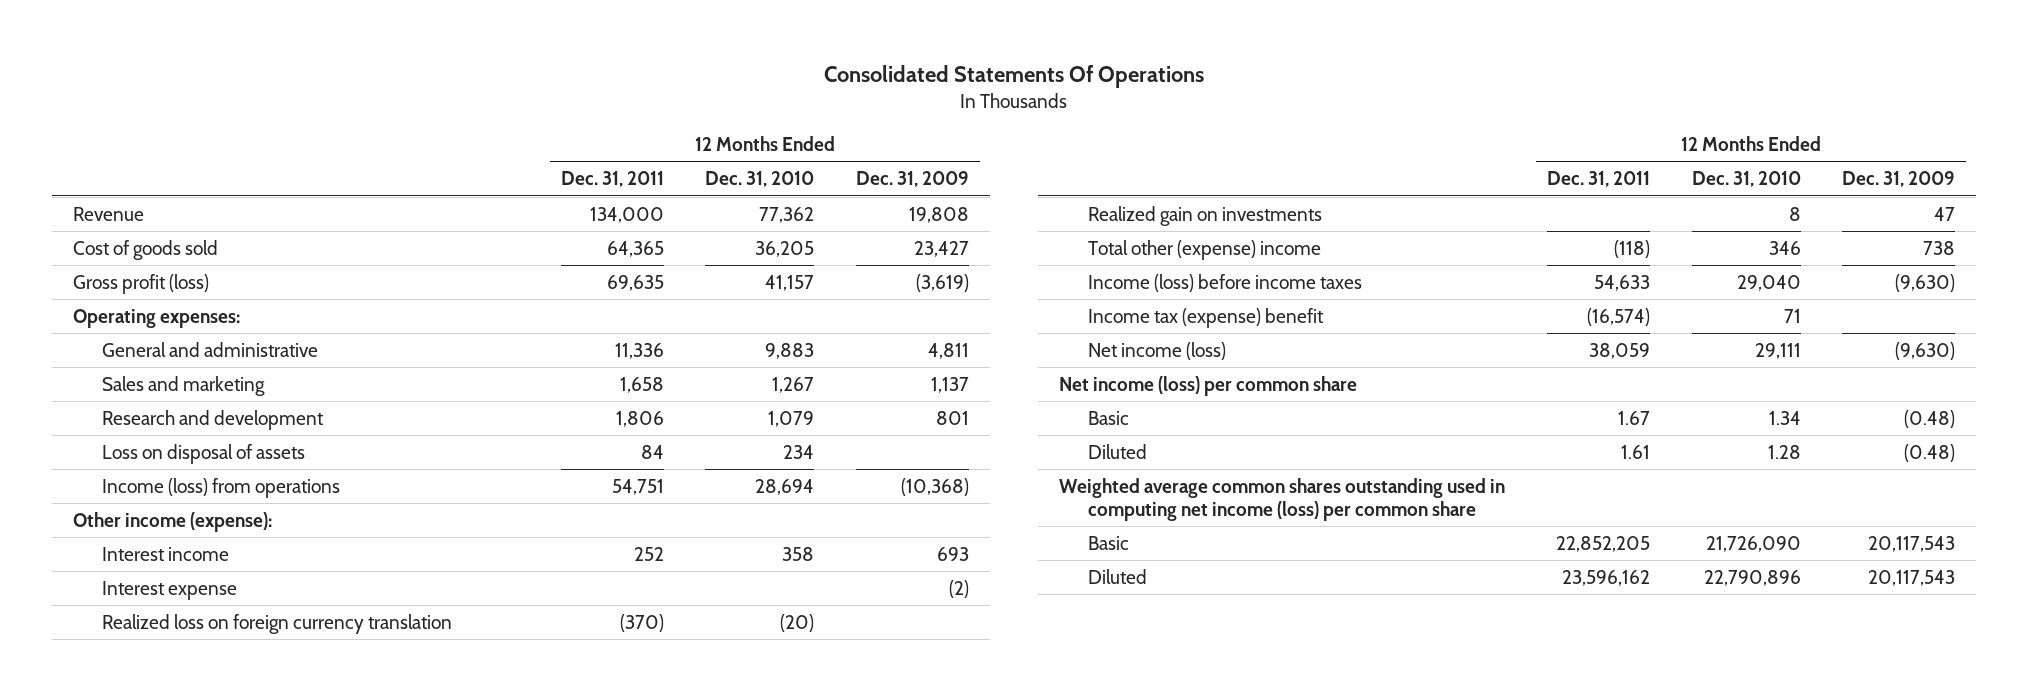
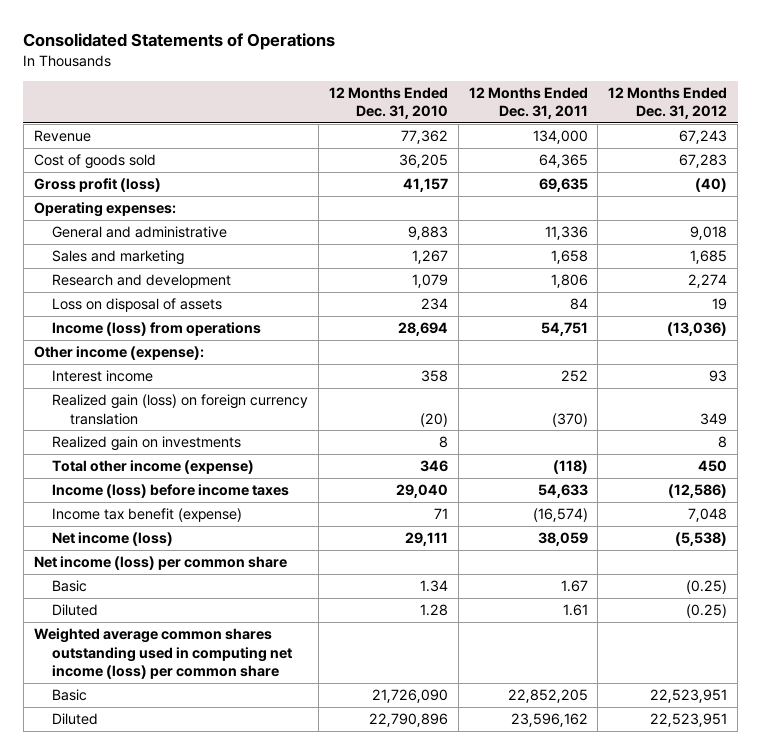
[824,64,1205,88] Consolidated Statements Of Operations -> [23,33,336,51] Consolidated Statements of Operations
[856,171,970,188] Dec. 31, 2009 -> none
none -> [608,86,728,120] 12 Months Ended Dec. 31, 2012
[101,580,237,600] Interest expense -> none
[101,613,452,634] Realized loss on foreign currency translation -> [51,394,308,425] Realized gain (loss) on foreign currency translation
[1087,239,1321,260] Total other (expense) income -> [51,460,254,475] Total other income (expense)
[1087,307,1324,328] Income tax (expense) benefit -> [51,508,242,523] Income tax benefit (expense)

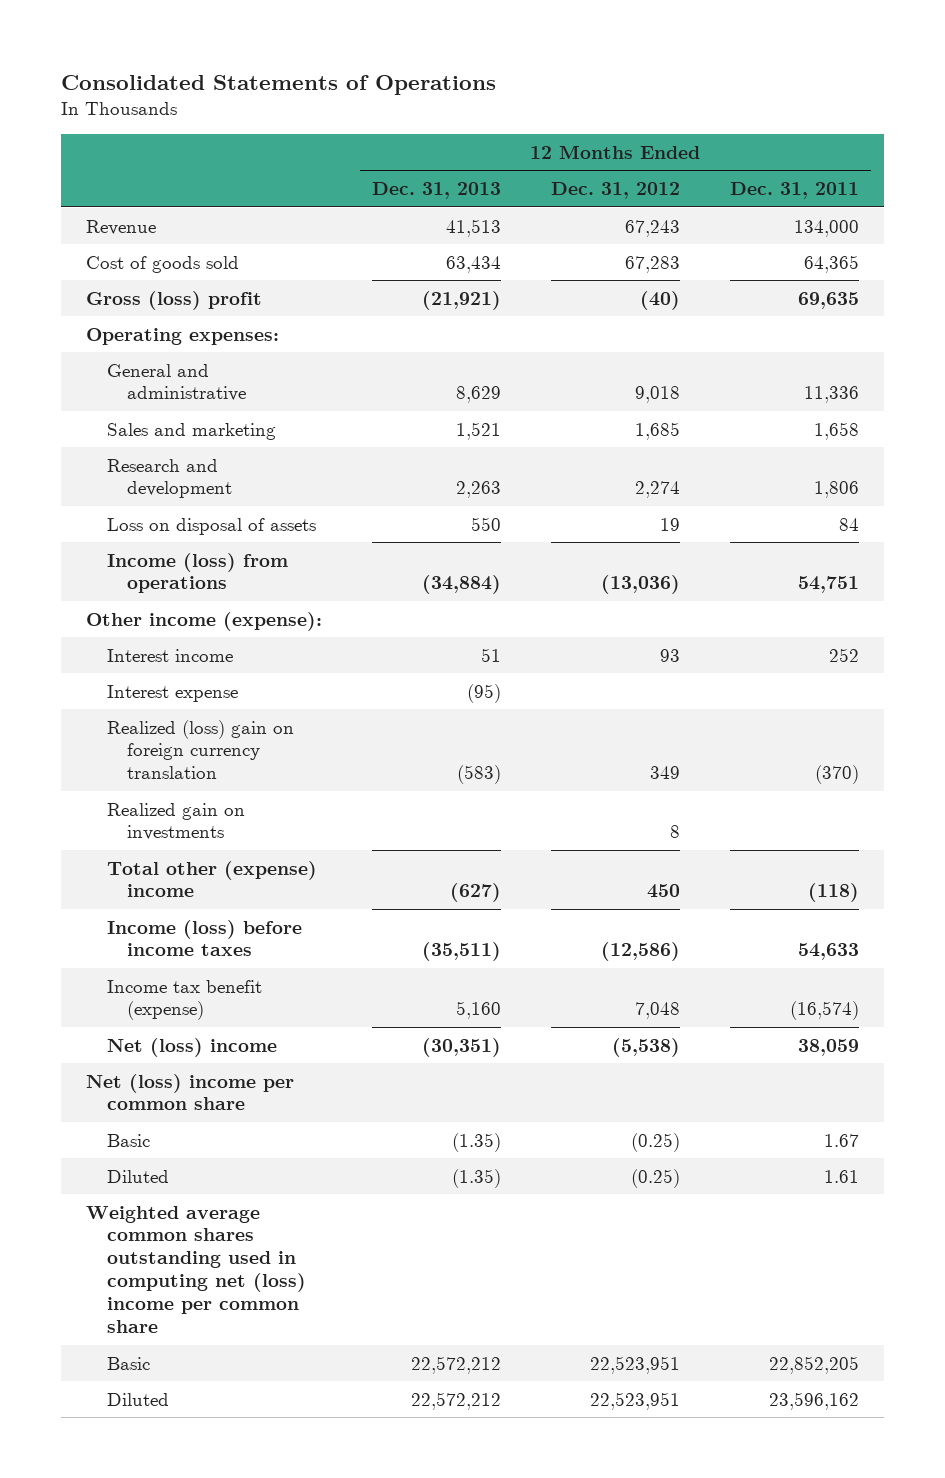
[328,86,448,120] 12 Months Ended Dec. 31, 2010 -> none
none -> [372,182,502,200] Dec. 31, 2013
[33,178,161,193] Gross profit (loss) -> [86,290,263,310] Gross (loss) profit
none -> [106,684,238,702] Interest expense
[51,394,308,425] Realized gain (loss) on foreign currency translation -> [106,719,294,780] Realized (loss) gain on foreign currency translation
[51,460,254,475] Total other income (expense) -> [106,860,317,898] Total other (expense) income
[51,532,173,547] Net income (loss) -> [106,1037,277,1057] Net (loss) income
[33,556,287,571] Net income (loss) per common share -> [86,1073,295,1111] Net (loss) income per common share
[33,628,292,679] Weighted average common shares outstanding used in computing net income (loss) per common share -> [86,1205,306,1333] Weighted average common shares outstanding used in computing net (loss) income per common share

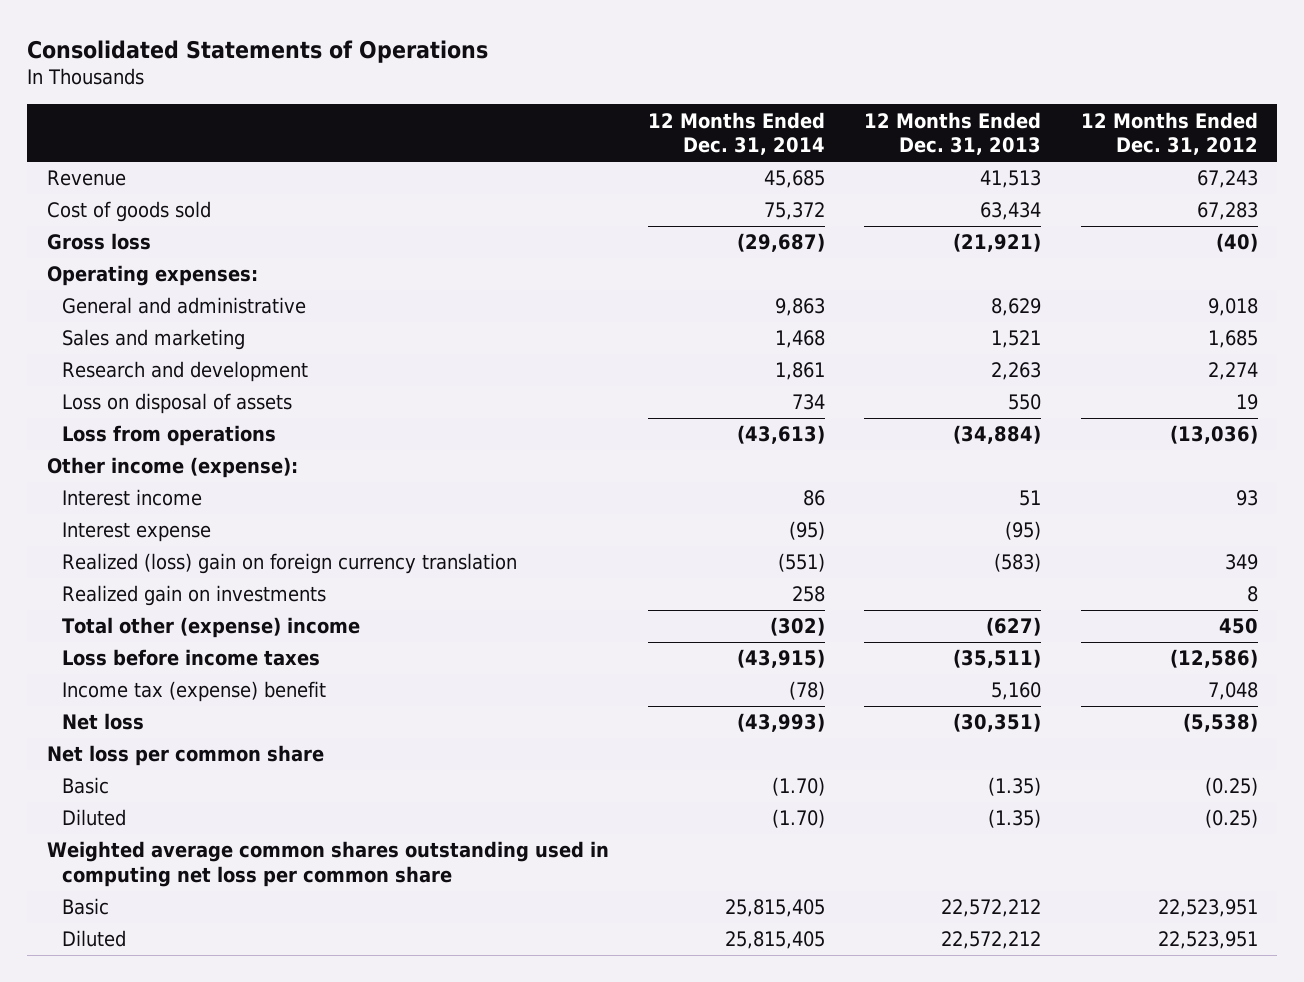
[729,182,859,200] Dec. 31, 2011 -> none
none -> [647,111,825,156] 12 Months Ended Dec. 31, 2014
[86,290,263,310] Gross (loss) profit -> [46,233,151,251] Gross loss
[106,552,288,594] Income (loss) from operations -> [62,425,277,447] Loss from operations
[106,919,302,957] Income (loss) before income taxes -> [62,649,321,667] Loss before income taxes
[106,979,262,1021] Income tax benefit (expense) -> [62,681,327,703] Income tax (expense) benefit
[106,1037,277,1057] Net (loss) income -> [62,713,145,731] Net loss
[86,1073,295,1111] Net (loss) income per common share -> [46,745,324,767] Net loss per common share
[86,1205,306,1333] Weighted average common shares outstanding used in computing net (loss) income per common share -> [46,841,609,888] Weighted average common shares outstanding used in computing net loss per common share

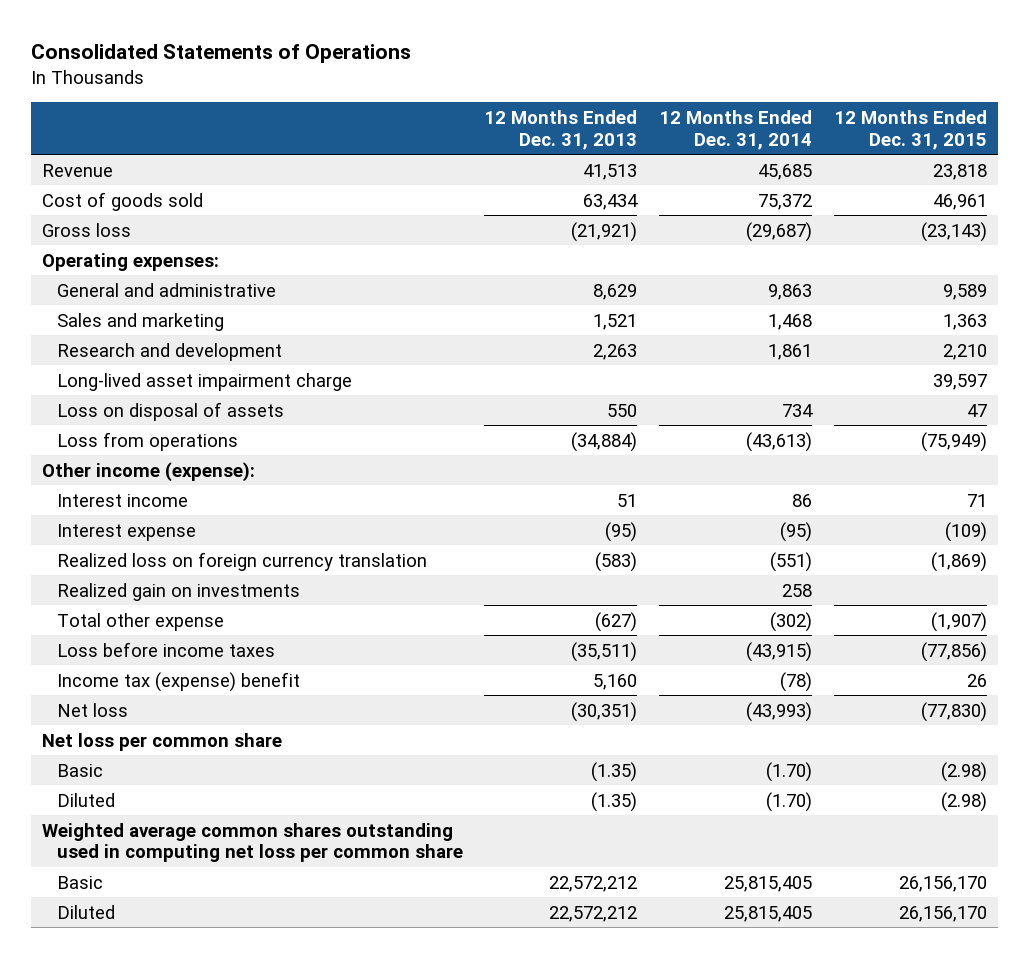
[1080,111,1258,156] 12 Months Ended Dec. 31, 2012 -> none
none -> [833,109,987,150] 12 Months Ended Dec. 31, 2015
none -> [56,372,352,391] Long-lived asset impairment charge
[62,553,518,575] Realized (loss) gain on foreign currency translation -> [56,551,427,571] Realized loss on foreign currency translation
[62,617,361,639] Total other (expense) income -> [56,612,224,631] Total other expense

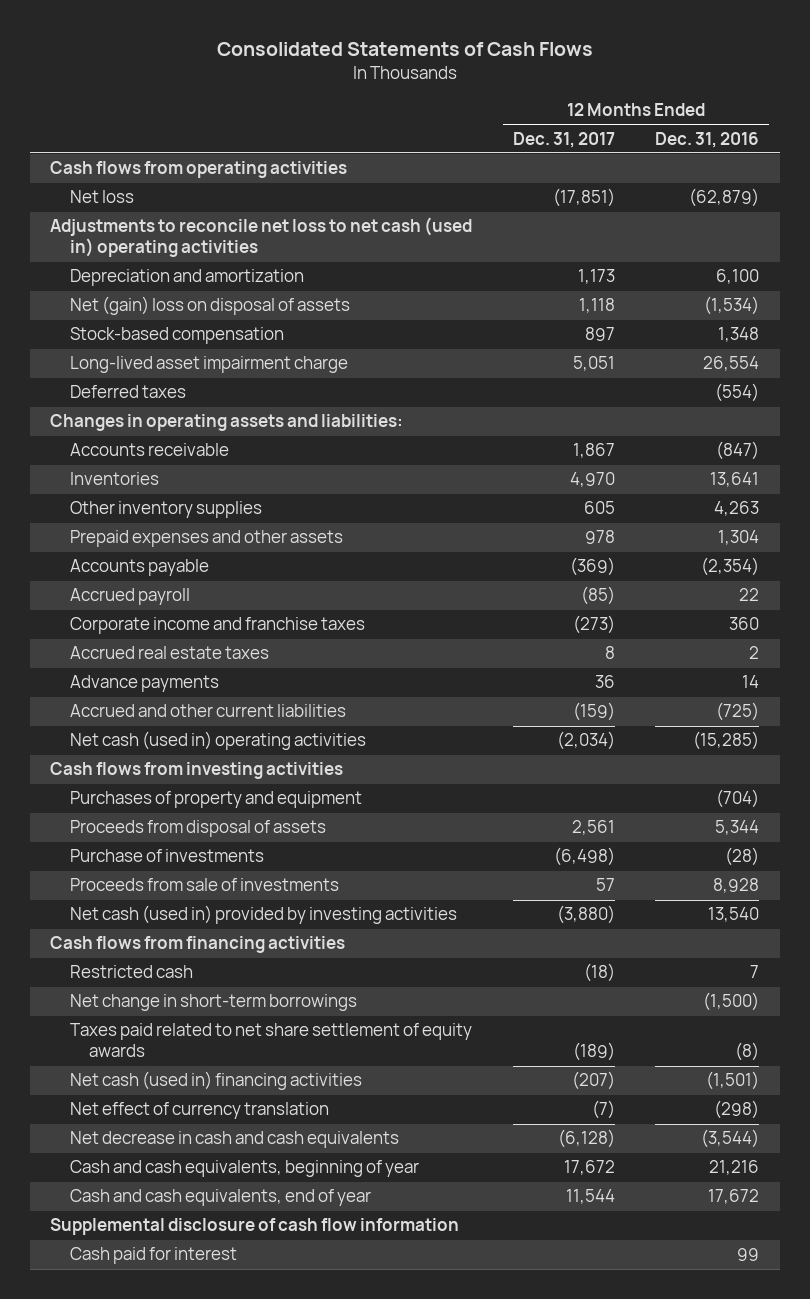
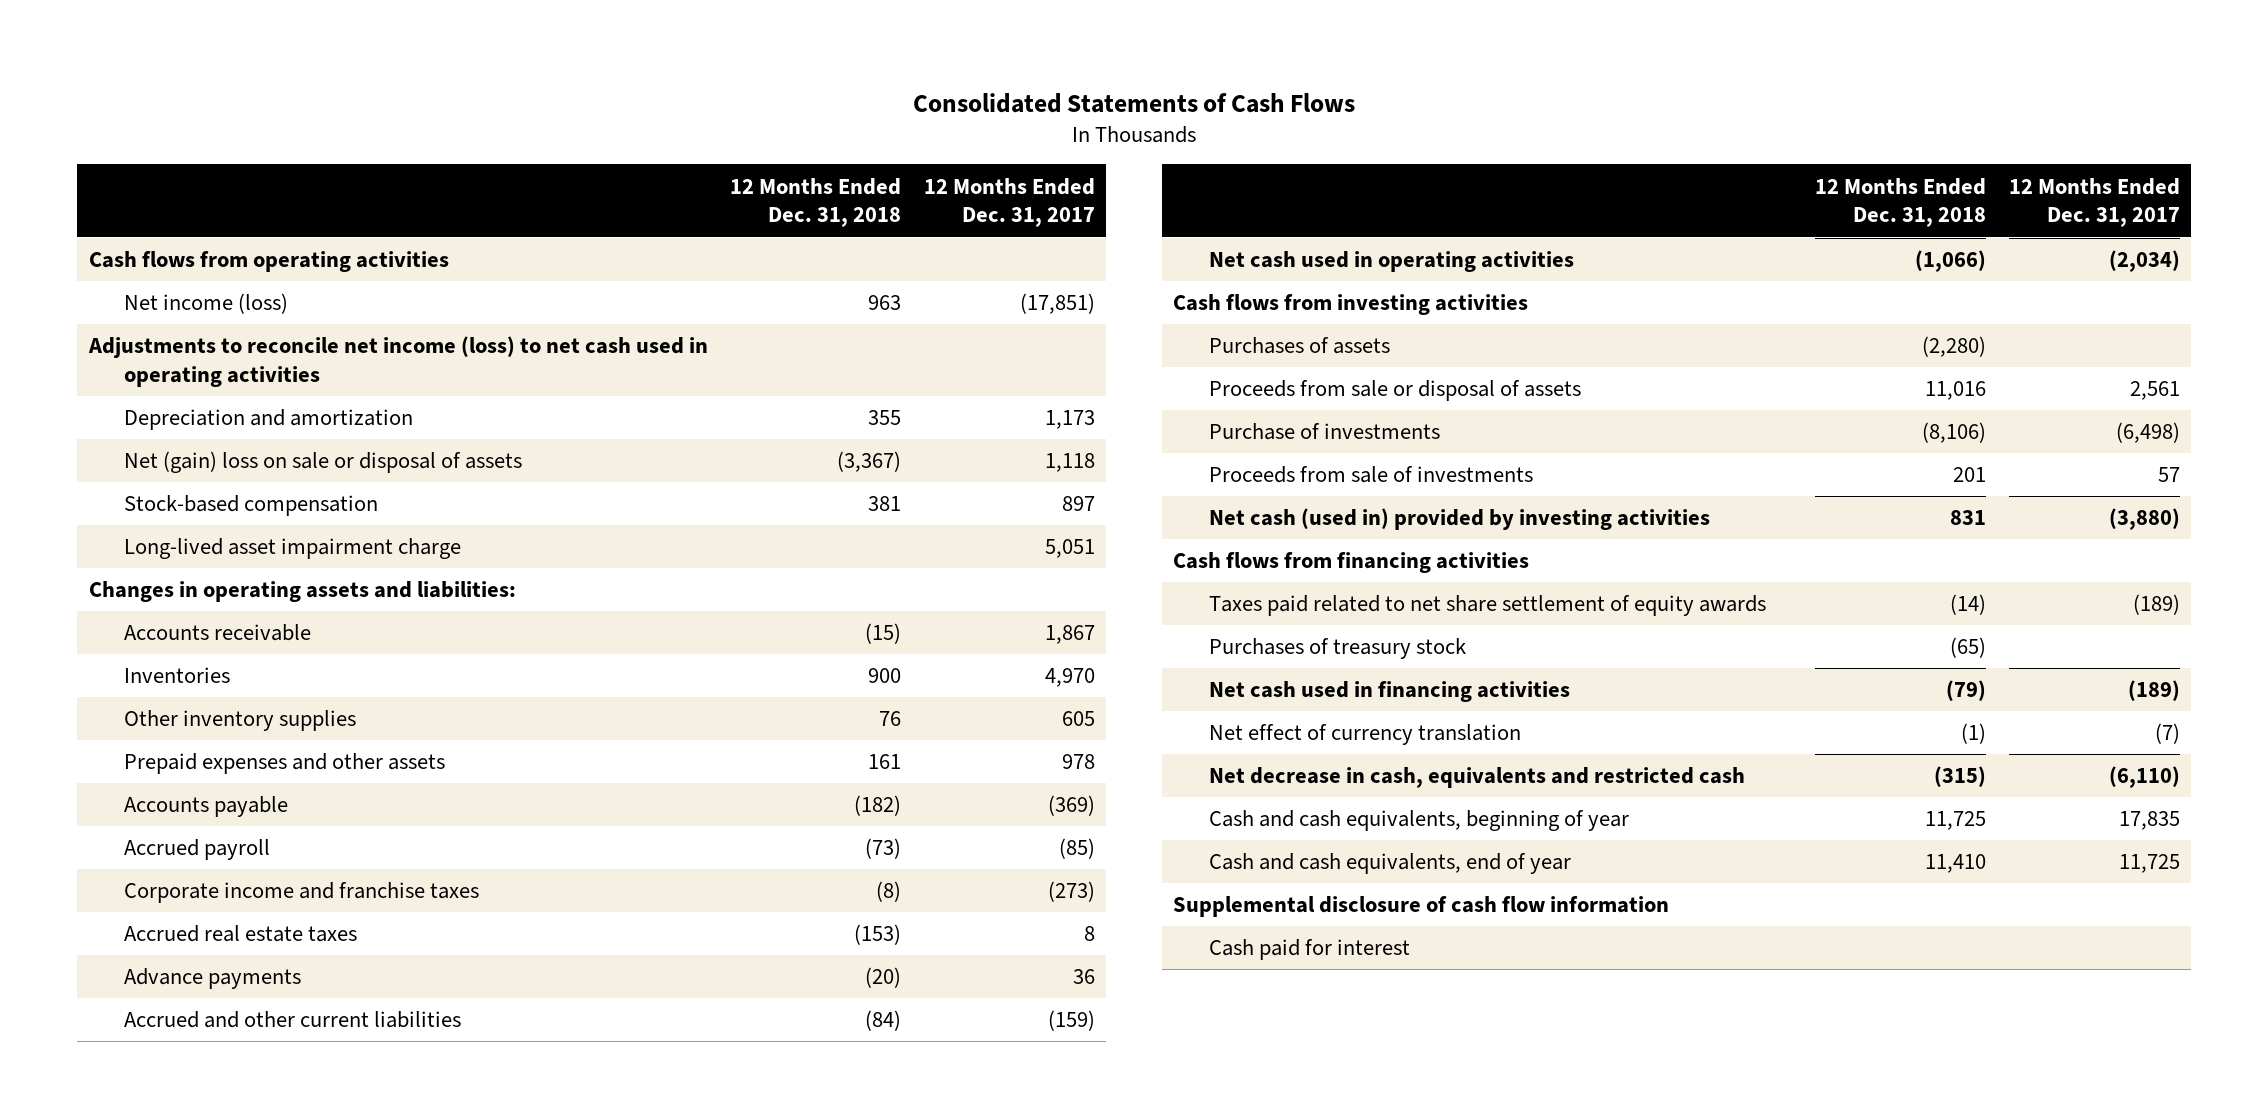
[655,131,760,148] Dec. 31, 2016 -> none
none -> [730,177,902,228] 12 Months Ended Dec. 31, 2018
[69,190,134,204] Net loss -> [124,293,289,315] Net income (loss)
[50,217,473,258] Adjustments to reconcile net loss to net cash (used in) operating activities -> [87,336,708,388] Adjustments to reconcile net income (loss) to net cash used in operating activities
[69,296,350,316] Net (gain) loss on disposal of assets -> [124,451,523,474] Net (gain) loss on sale or disposal of assets
[69,385,186,399] Deferred taxes -> none
[69,731,366,751] Net cash (used in) operating activities -> [1208,251,1574,273] Net cash used in operating activities
[69,791,362,809] Purchases of property and equipment -> [1208,337,1390,355] Purchases of assets
[69,820,326,838] Proceeds from disposal of assets -> [1208,380,1581,402] Proceeds from sale or disposal of assets
[69,965,193,979] Restricted cash -> none
[69,994,357,1012] Net change in short-term borrowings -> none
none -> [1208,638,1466,660] Purchases of treasury stock
[69,1071,362,1091] Net cash (used in) financing activities -> [1208,681,1570,703] Net cash used in financing activities
[571,1071,615,1091] (207) -> [2127,680,2180,702] (189)
[69,1131,399,1149] Net decrease in cash and cash equivalents -> [1208,767,1745,789] Net decrease in cash, equivalents and restricted cash
[557,1129,615,1149] (6,128) -> [2108,766,2180,789] (6,110)
[563,1160,615,1176] 17,672 -> [2118,811,2180,831] 17,835
[565,1189,615,1205] 11,544 -> [2118,854,2180,874] 11,725

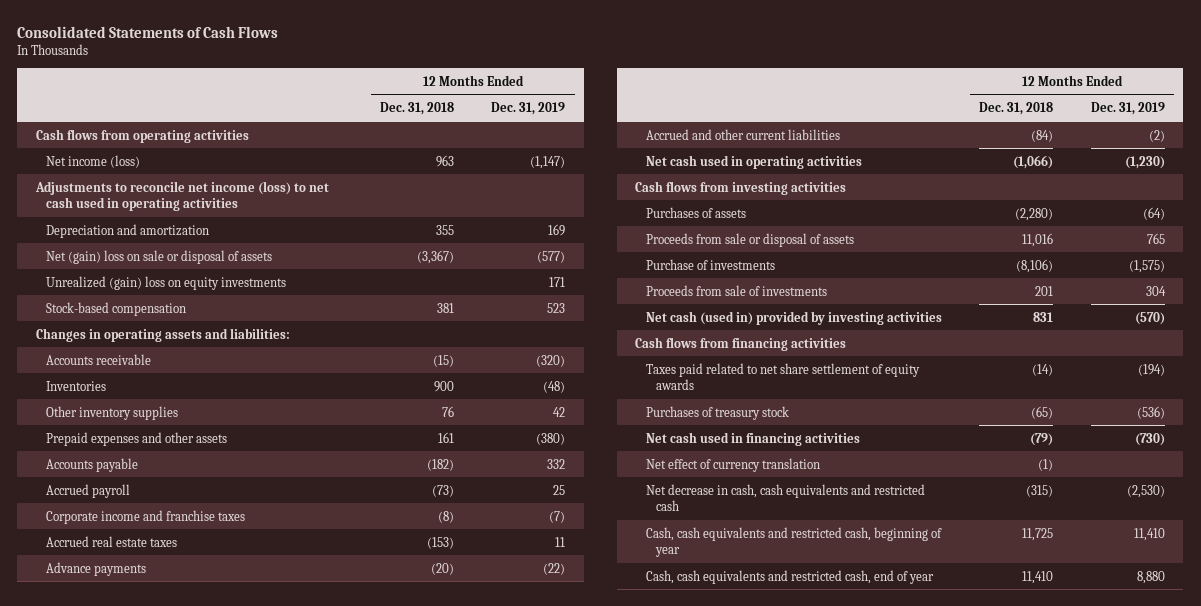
[923,177,1095,228] 12 Months Ended Dec. 31, 2017 -> none
none -> [491,102,566,116] Dec. 31, 2019
none -> [46,275,287,290] Unrealized (gain) loss on equity investments
[124,538,462,560] Long-lived asset impairment charge -> none
[1173,896,1670,918] Supplemental disclosure of cash flow information -> none
[1208,939,1410,961] Cash paid for interest -> none
[1208,767,1745,789] Net decrease in cash, equivalents and restricted cash -> [645,483,925,512] Net decrease in cash, cash equivalents and restricted cash
[1208,810,1629,832] Cash and cash equivalents, beginning of year -> [645,526,942,558] Cash, cash equivalents and restricted cash, beginning of year
[1208,853,1571,875] Cash and cash equivalents, end of year -> [645,569,934,584] Cash, cash equivalents and restricted cash, end of year

